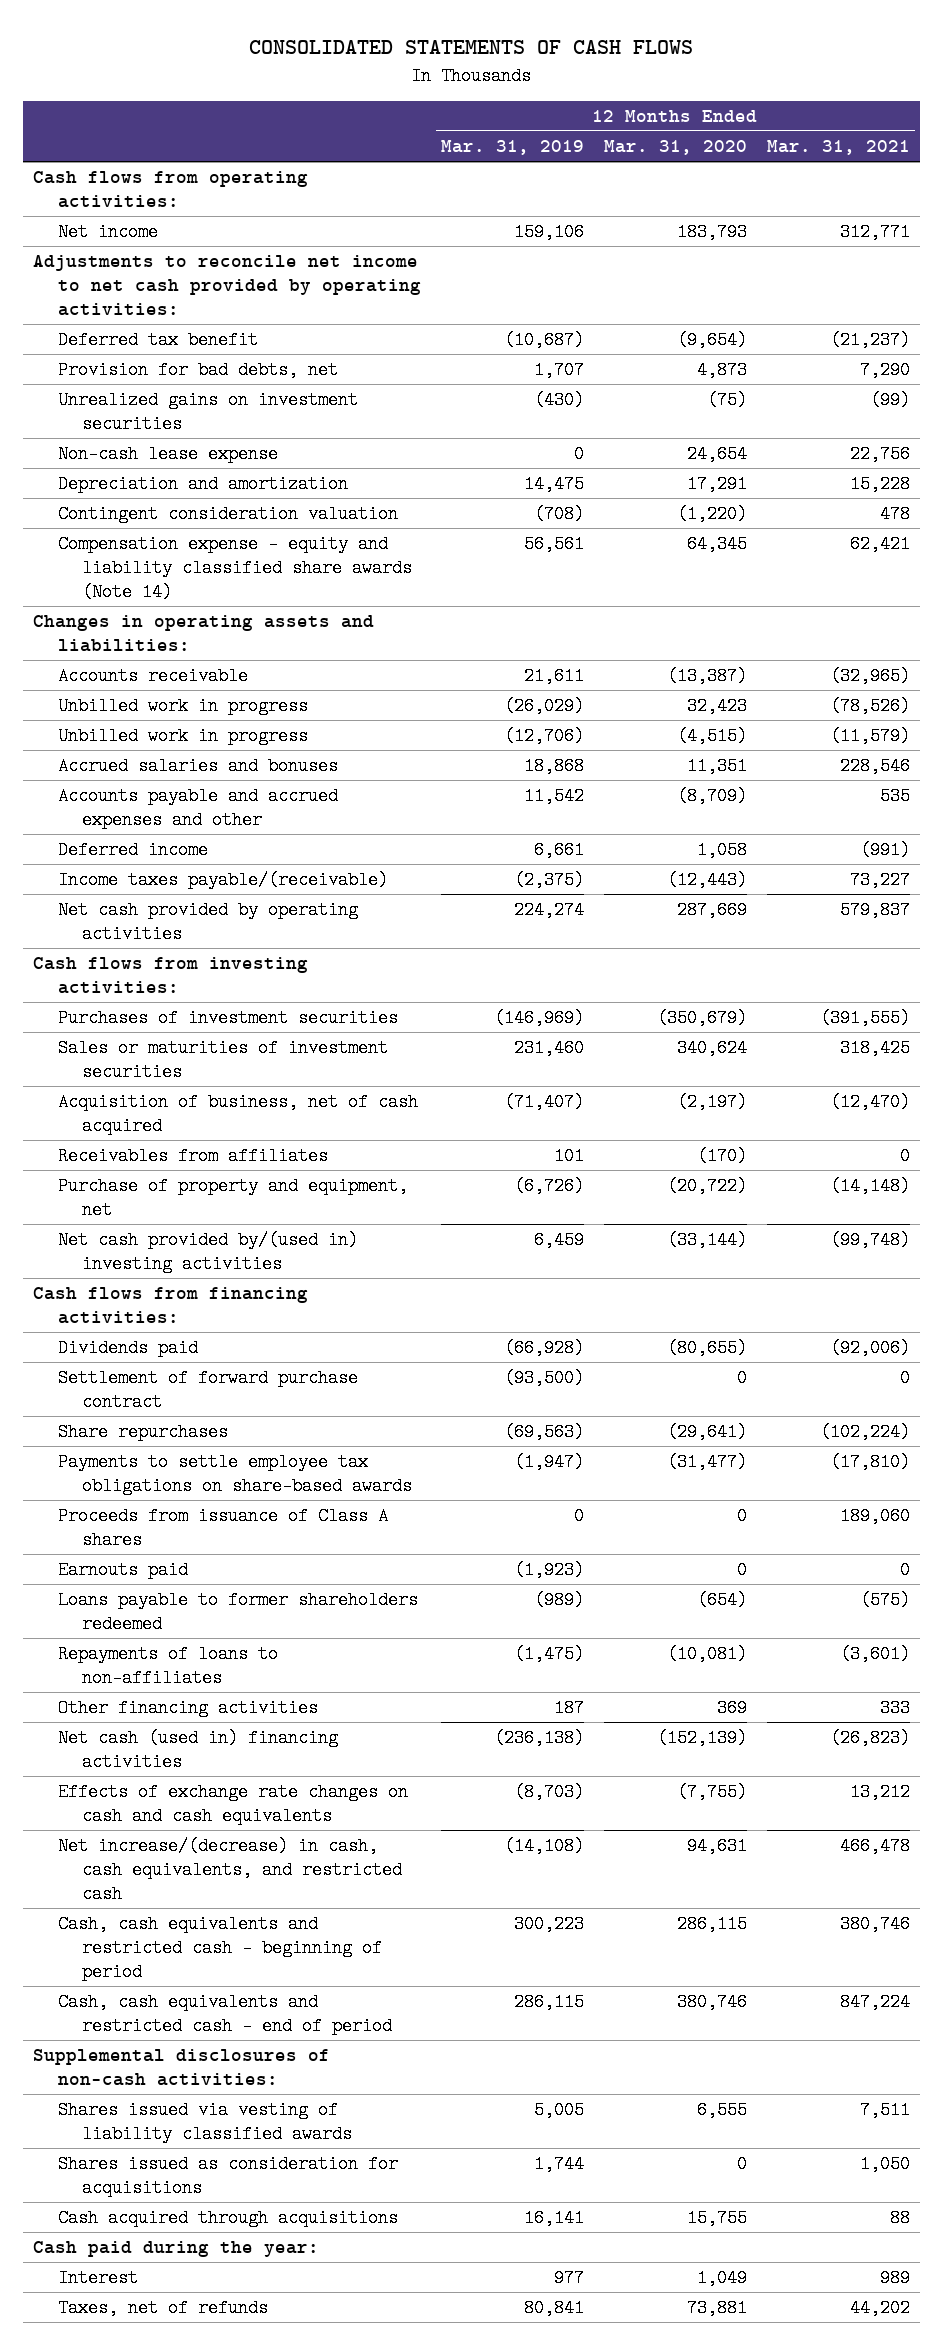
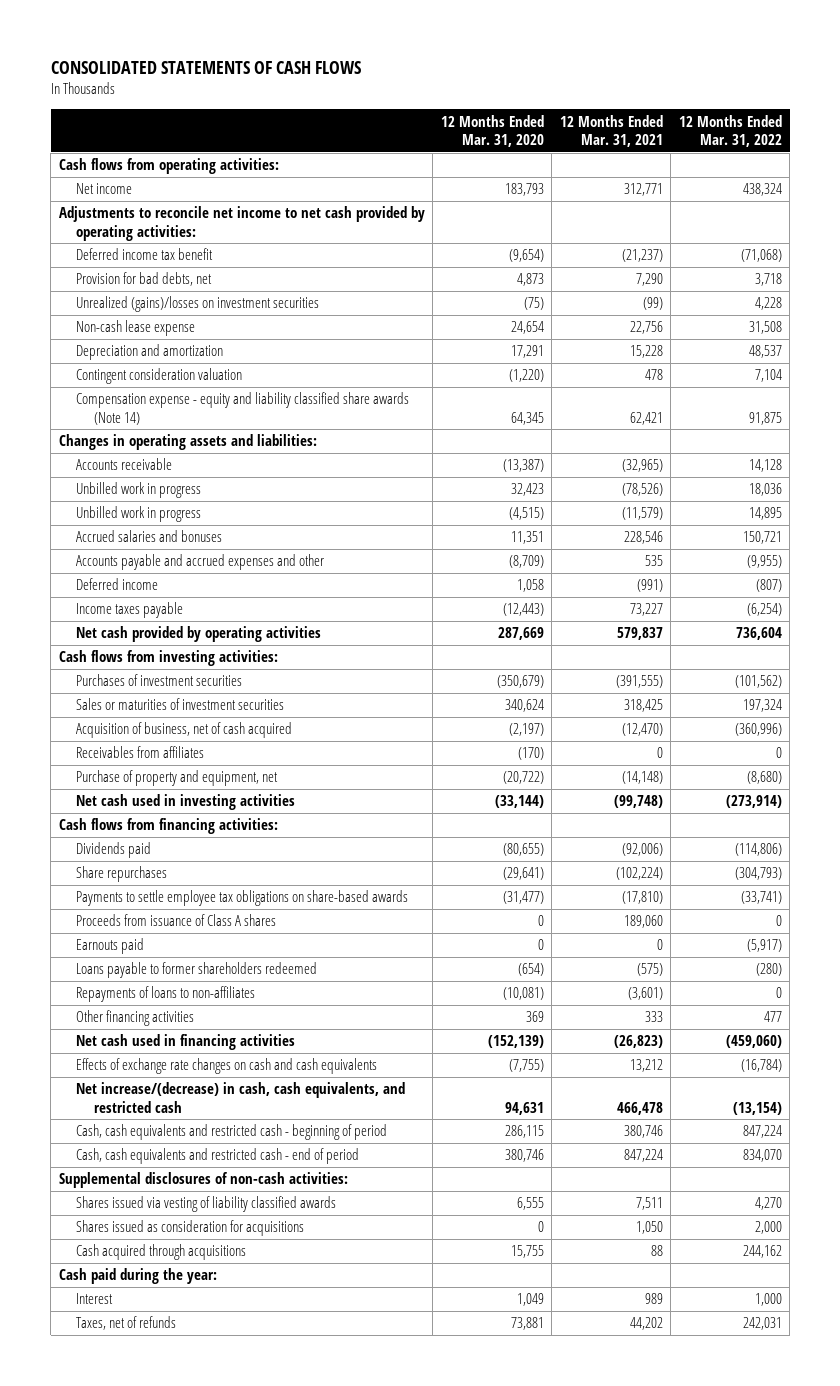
[440,140,584,156] Mar. 31, 2019 -> none
none -> [678,114,782,147] 12 Months Ended Mar. 31, 2022
[57,331,258,350] Deferred tax benefit -> [76,248,214,261] Deferred income tax benefit
[57,391,358,434] Unrealized gains on investment securities -> [76,296,320,313] Unrealized (gains)/losses on investment securities
[57,871,388,890] Income taxes payable/(receivable) -> [76,602,184,619] Income taxes payable
[57,1231,358,1274] Net cash provided by/(used in) investing activities -> [76,794,296,811] Net cash used in investing activities
[57,1369,358,1412] Settlement of forward purchase contract -> none
[57,1729,338,1772] Net cash (used in) financing activities -> [76,1034,296,1051] Net cash used in financing activities

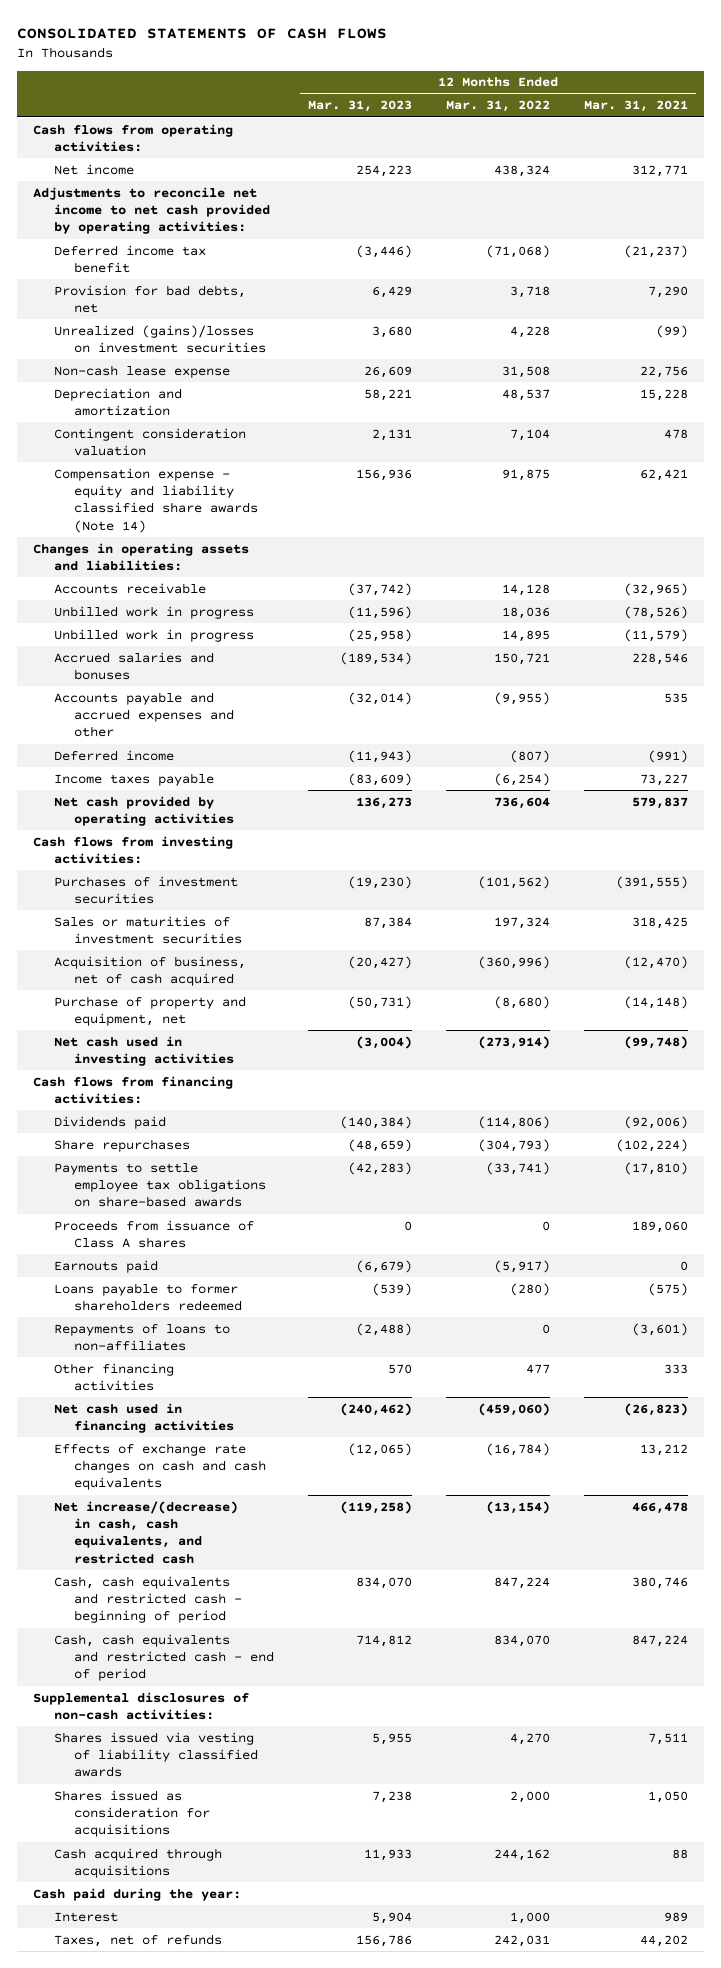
[440,114,544,147] 12 Months Ended Mar. 31, 2020 -> none
none -> [308,100,413,113] Mar. 31, 2023
[76,746,205,759] Receivables from affiliates -> none

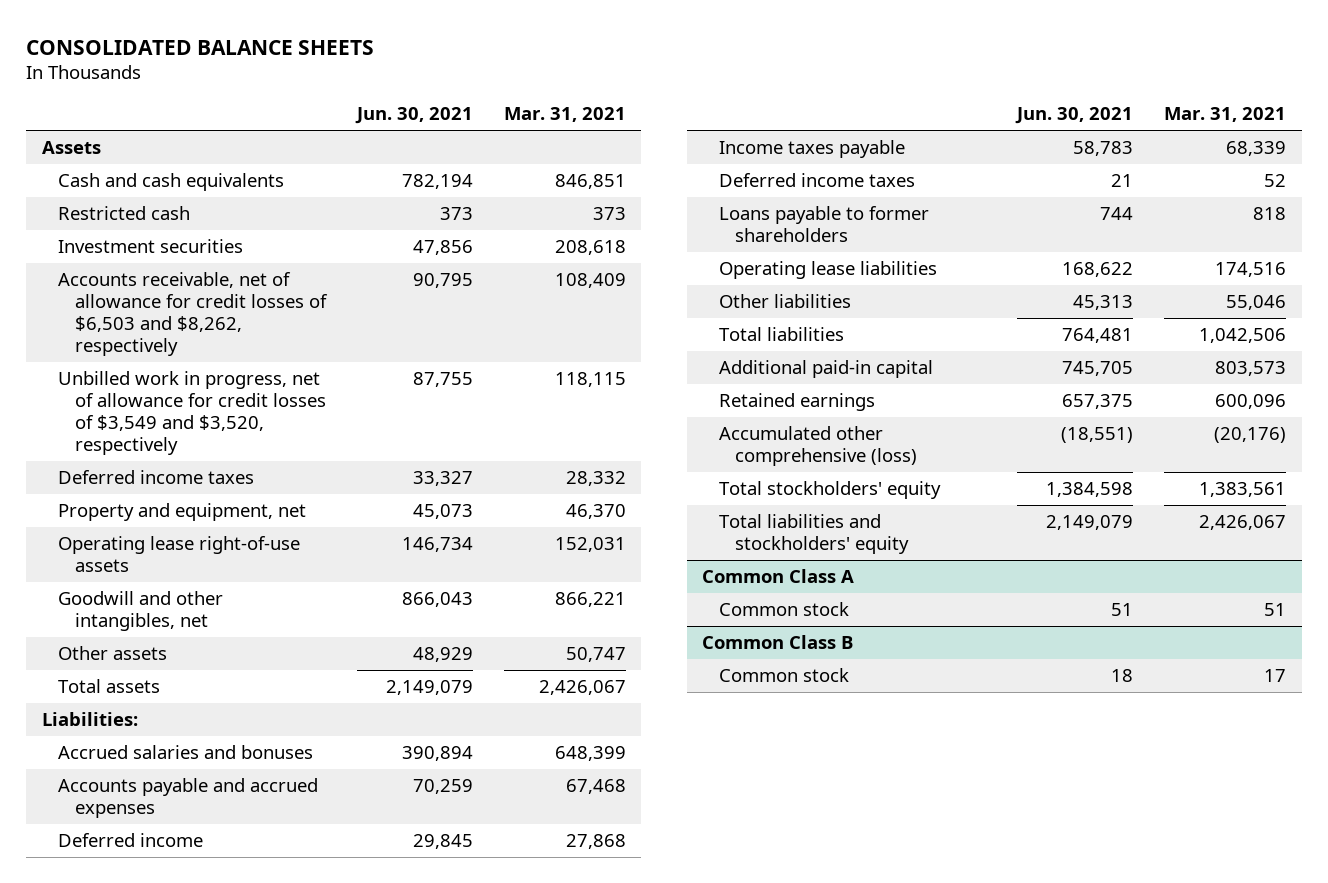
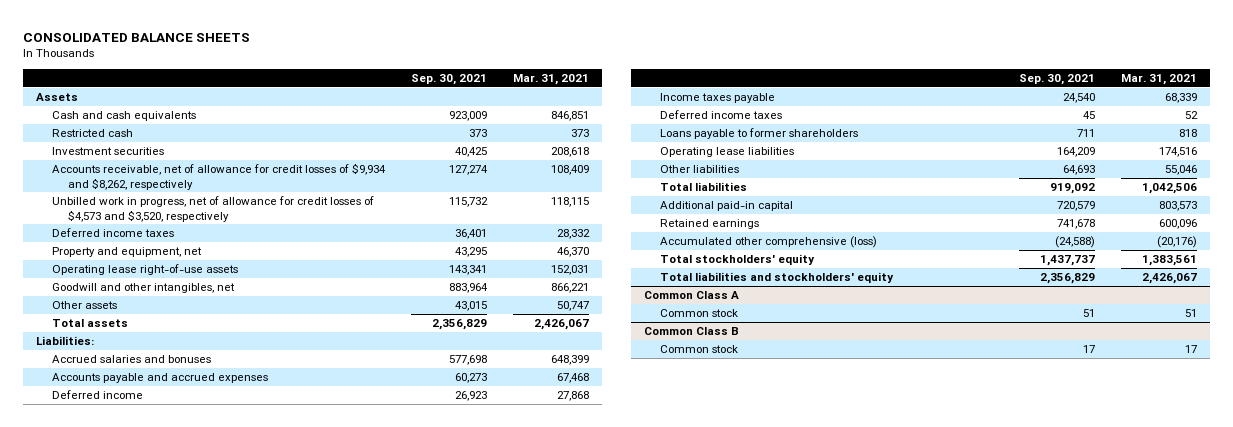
[354,107,473,125] Jun. 30, 2021 -> none
none -> [411,74,488,86] Sep. 30, 2021
[58,271,328,357] Accounts receivable, net of allowance for credit losses of $6,503 and $8,262, respectively -> [52,163,387,190] Accounts receivable, net of allowance for credit losses of $9,934 and $8,262, respectively
[58,370,326,456] Unbilled work in progress, net of allowance for credit losses of $3,549 and $3,520, respectively -> [52,196,375,222] Unbilled work in progress, net of allowance for credit losses of $4,573 and $3,520, respectively

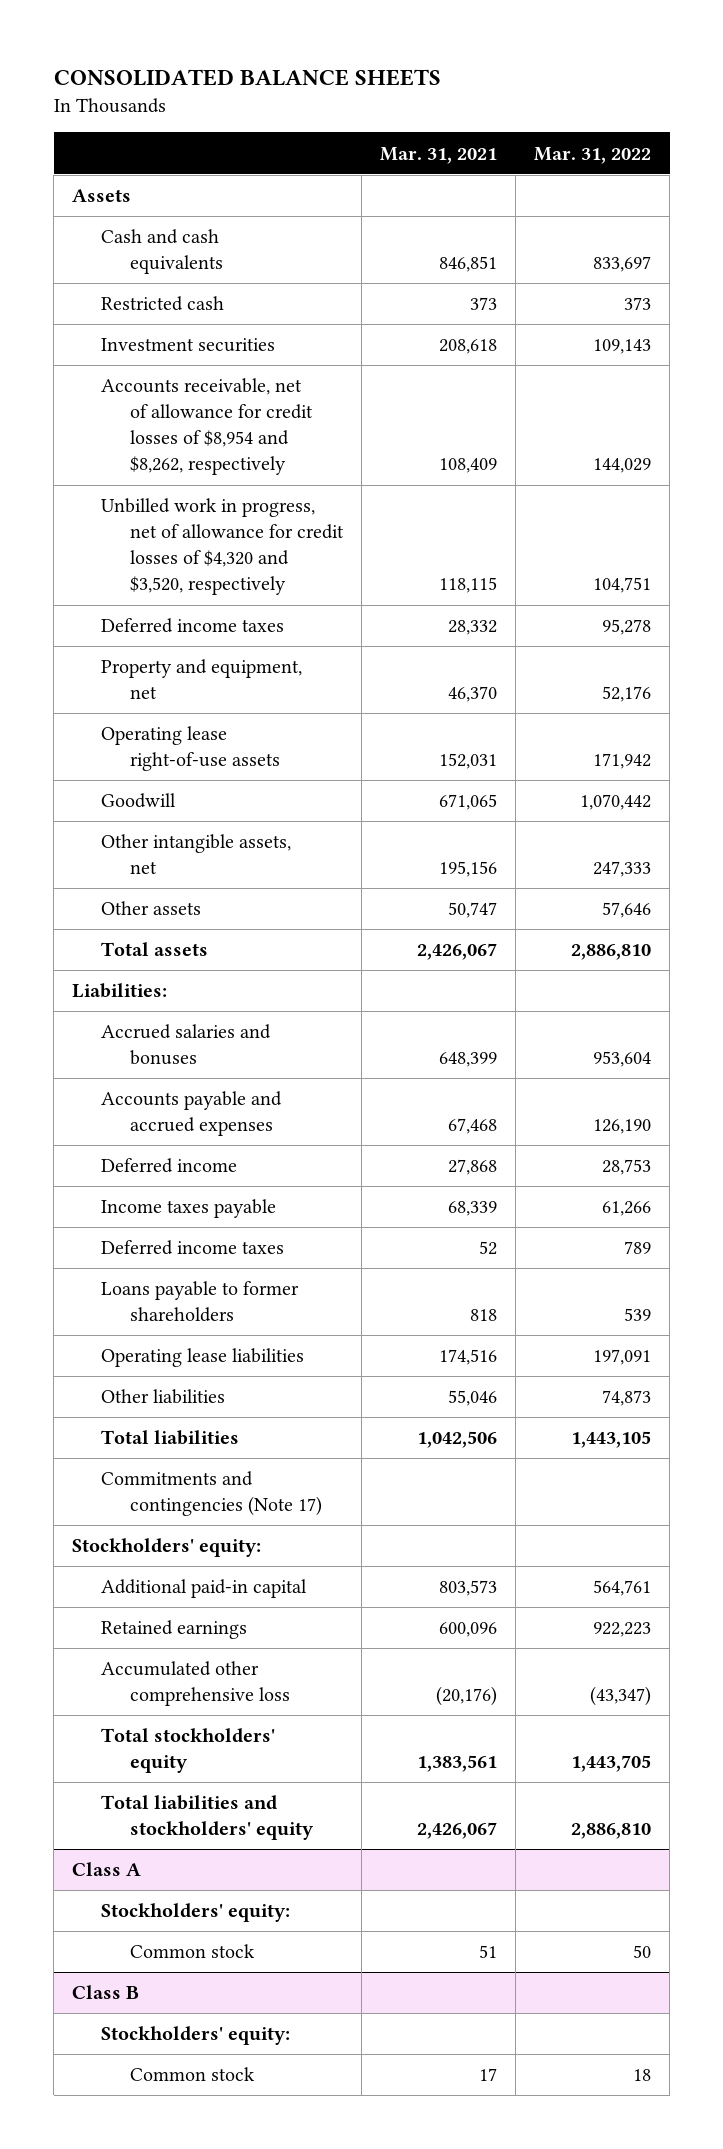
[411,74,488,86] Sep. 30, 2021 -> none
none -> [534,146,652,164] Mar. 31, 2022
[52,163,387,190] Accounts receivable, net of allowance for credit losses of $9,934 and $8,262, respectively -> [100,378,313,476] Accounts receivable, net of allowance for credit losses of $8,954 and $8,262, respectively
[52,196,375,222] Unbilled work in progress, net of allowance for credit losses of $4,573 and $3,520, respectively -> [100,498,344,596] Unbilled work in progress, net of allowance for credit losses of $4,320 and $3,520, respectively
[52,283,236,294] Goodwill and other intangibles, net -> none
none -> [100,793,176,809] Goodwill
none -> [100,834,291,875] Other intangible assets, net
none -> [100,1471,322,1517] Commitments and contingencies (Note 17)
none -> [72,1538,262,1558] Stockholders' equity:
[659,236,877,249] Accumulated other comprehensive (loss) -> [100,1661,290,1707] Accumulated other comprehensive loss
[644,291,740,300] Common Class A -> [72,1862,142,1877] Class A
none -> [100,1903,290,1923] Stockholders' equity:
[644,327,740,336] Common Class B -> [72,1985,140,2000] Class B
none -> [100,2026,290,2046] Stockholders' equity:

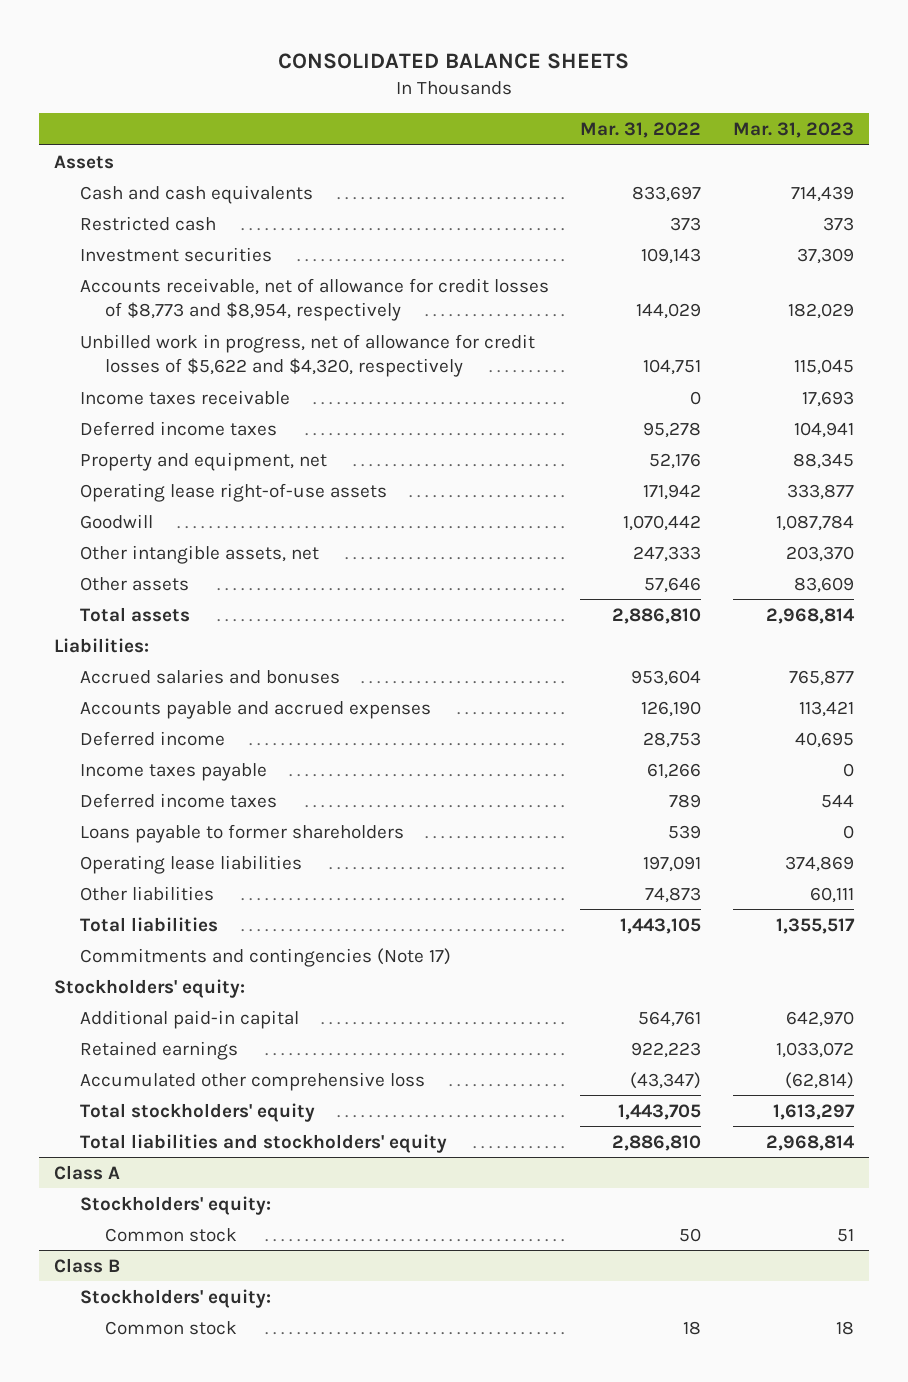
[379,146,497,164] Mar. 31, 2021 -> none
none -> [732,121,854,138] Mar. 31, 2023
[100,378,313,476] Accounts receivable, net of allowance for credit losses of $8,954 and $8,262, respectively -> [79,277,549,322] Accounts receivable, net of allowance for credit losses of $8,773 and $8,954, respectively
[100,498,344,596] Unbilled work in progress, net of allowance for credit losses of $4,320 and $3,520, respectively -> [79,333,535,378] Unbilled work in progress, net of allowance for credit losses of $5,622 and $4,320, respectively
none -> [79,389,290,405] Income taxes receivable

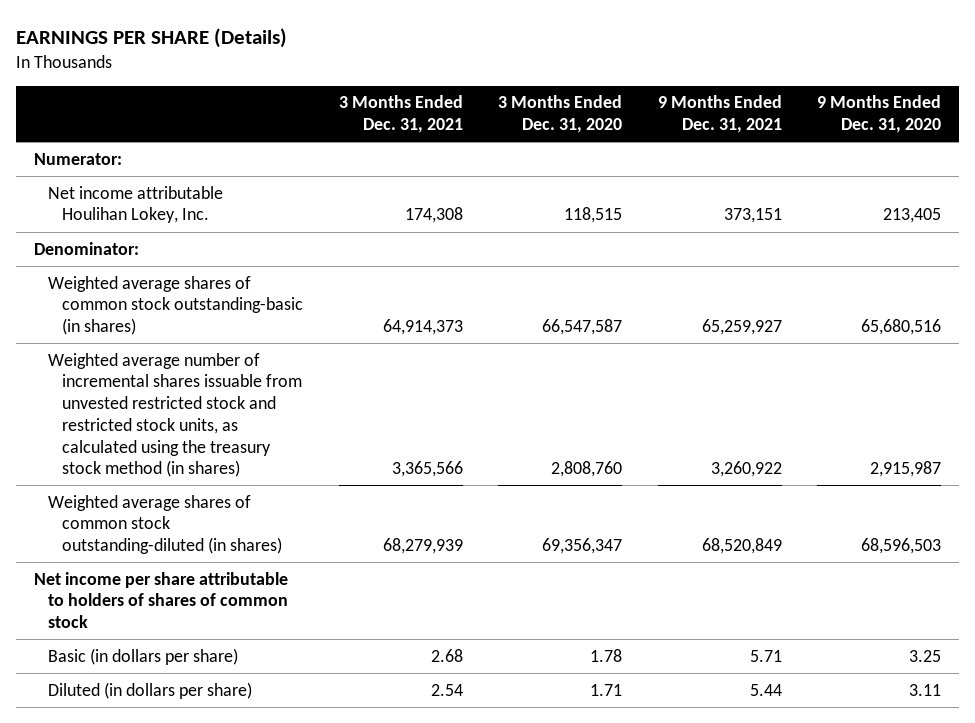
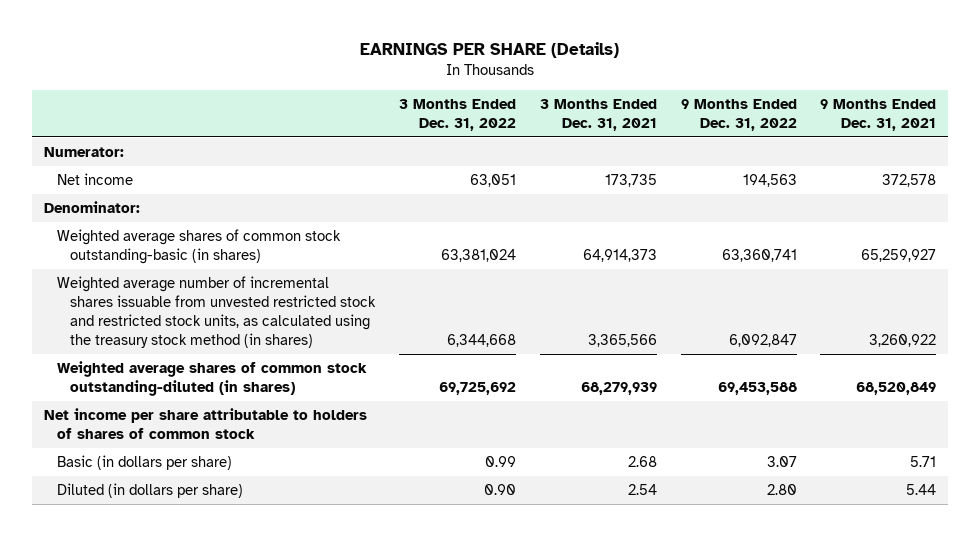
[498,95,623,134] 3 Months Ended Dec. 31, 2020 -> none
[817,95,942,134] 9 Months Ended Dec. 31, 2020 -> none
none -> [399,98,517,131] 3 Months Ended Dec. 31, 2022
none -> [680,98,797,131] 9 Months Ended Dec. 31, 2022
[48,185,224,224] Net income attributable Houlihan Lokey, Inc. -> none
none -> [57,173,134,186] Net income

